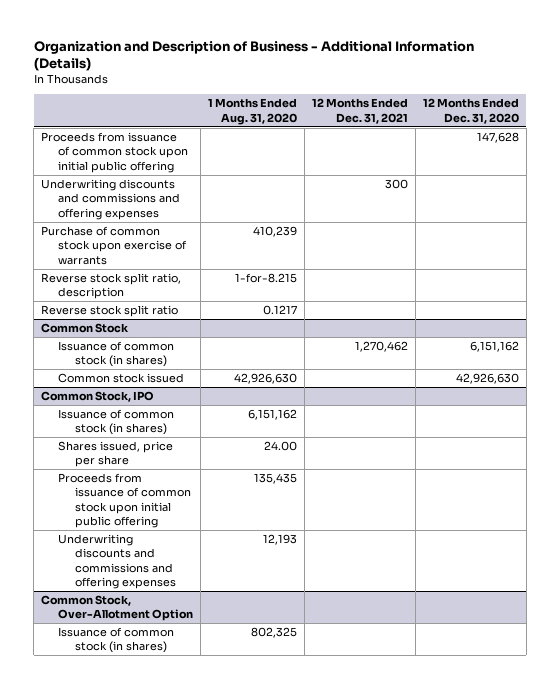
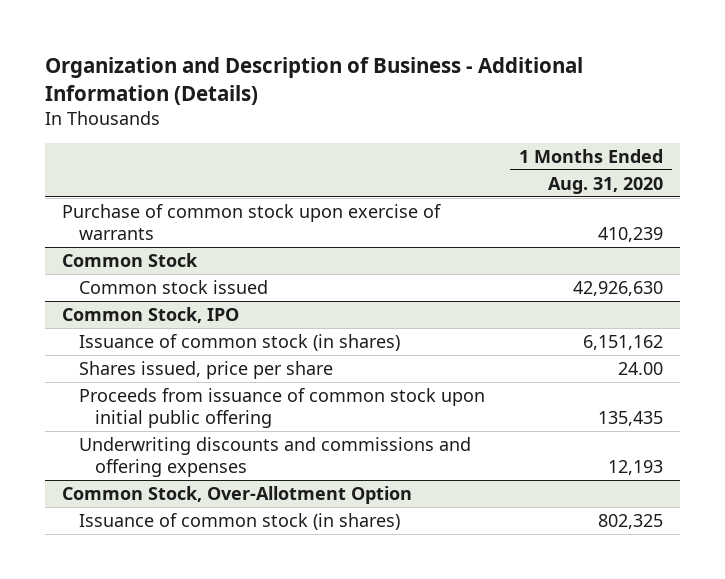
[311,98,408,124] 12 Months Ended Dec. 31, 2021 -> none
[422,98,519,124] 12 Months Ended Dec. 31, 2020 -> none
[41,132,188,173] Proceeds from issuance of common stock upon initial public offering -> none
[41,179,180,220] Underwriting discounts and commissions and offering expenses -> none
[41,273,182,300] Reverse stock split ratio, description -> none
[41,305,179,318] Reverse stock split ratio -> none
[57,341,174,368] Issuance of common stock (in shares) -> none

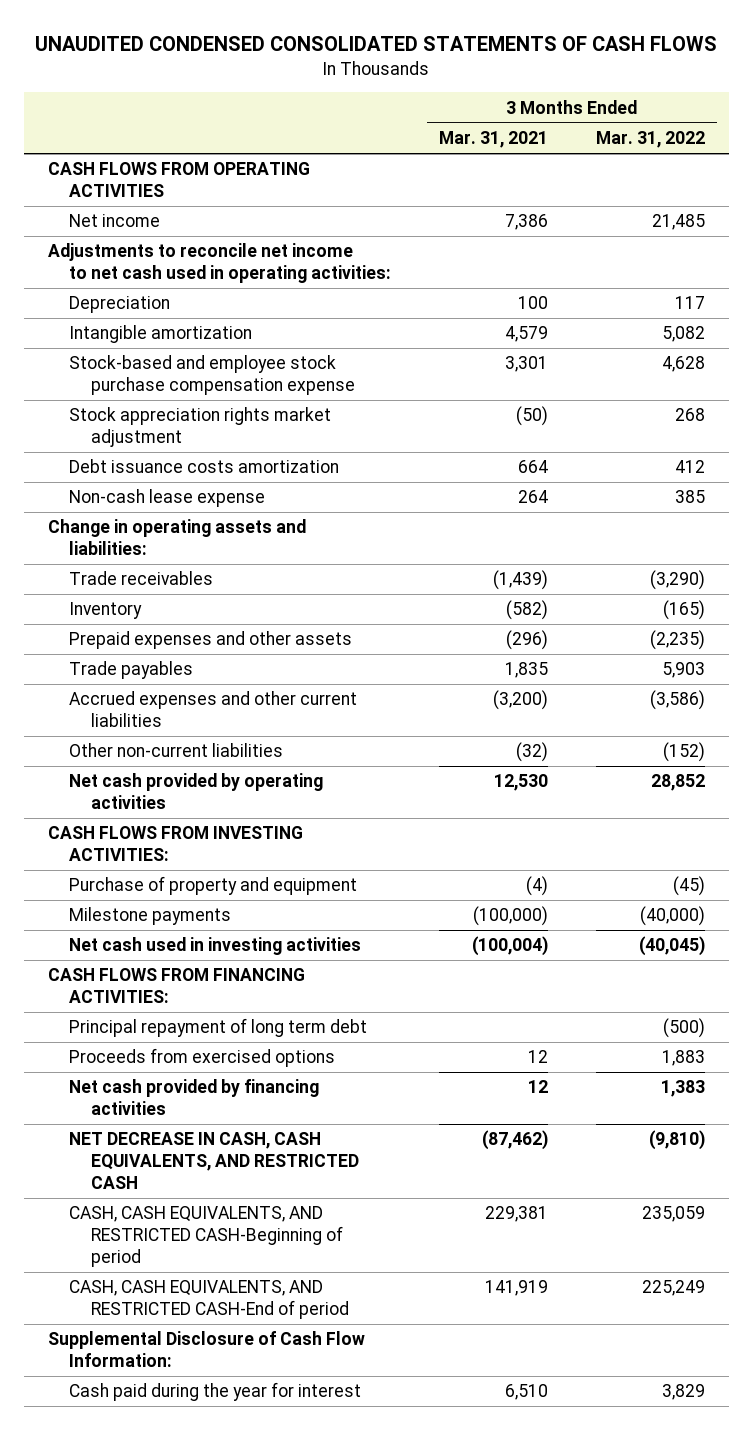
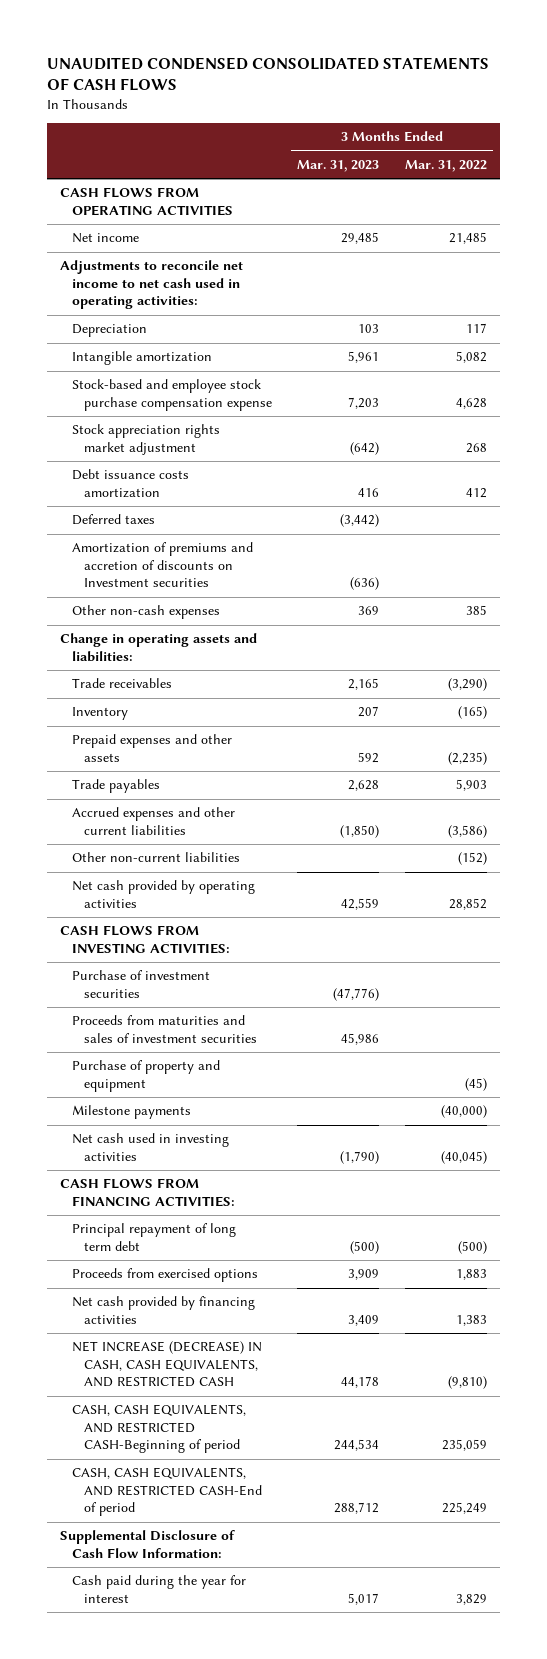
[439,130,549,148] Mar. 31, 2021 -> none
none -> [297,159,380,172] Mar. 31, 2023
none -> [71,514,155,526] Deferred taxes
none -> [71,542,253,588] Amortization of premiums and accretion of discounts on Investment securities
[69,489,266,508] Non-cash lease expense -> [71,605,220,620] Other non-cash expenses
none -> [71,970,210,998] Purchase of investment securities
none -> [71,1015,257,1043] Proceeds from maturities and sales of investment securities
[69,1132,360,1190] NET DECREASE IN CASH, CASH EQUIVALENTS, AND RESTRICTED CASH -> [71,1341,262,1388] NET INCREASE (DECREASE) IN CASH, CASH EQUIVALENTS, AND RESTRICTED CASH

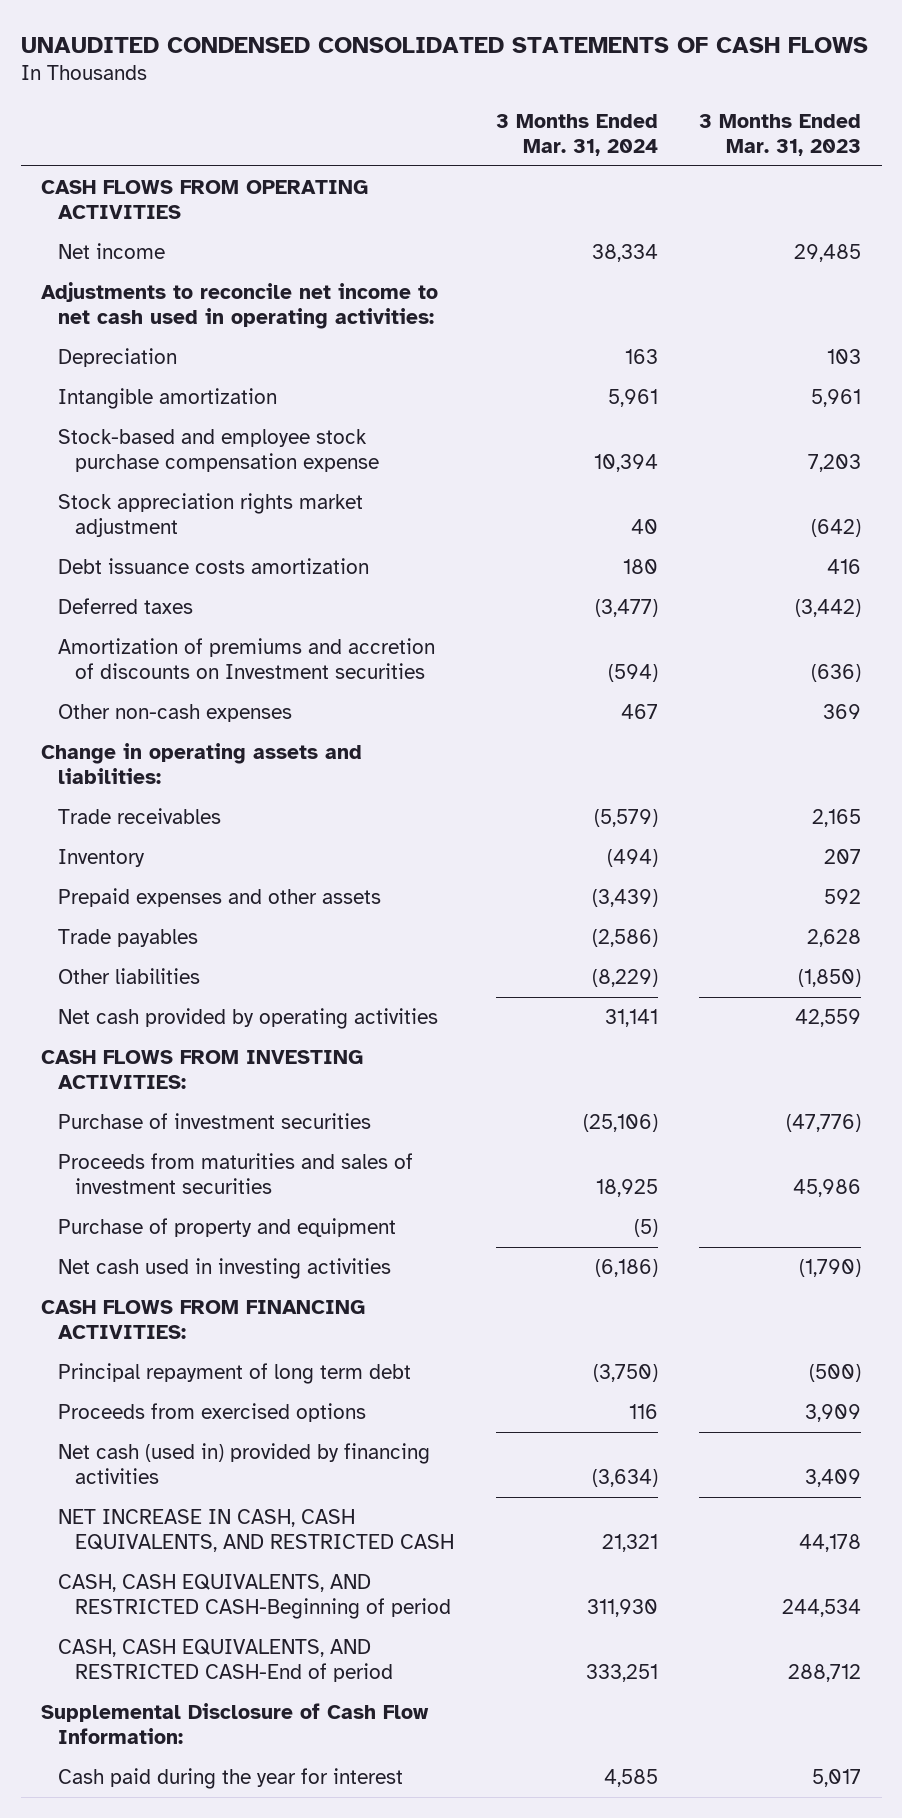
[404,159,487,172] Mar. 31, 2022 -> none
none -> [495,113,658,156] 3 Months Ended Mar. 31, 2024
[71,852,240,863] Other non-current liabilities -> none
[71,807,235,835] Accrued expenses and other current liabilities -> [58,968,201,985] Other liabilities
[71,1105,191,1120] Milestone payments -> none
[71,1296,255,1324] Net cash provided by financing activities -> [58,1443,431,1484] Net cash (used in) provided by financing activities
[71,1341,262,1388] NET INCREASE (DECREASE) IN CASH, CASH EQUIVALENTS, AND RESTRICTED CASH -> [58,1509,455,1552] NET INCREASE IN CASH, CASH EQUIVALENTS, AND RESTRICTED CASH

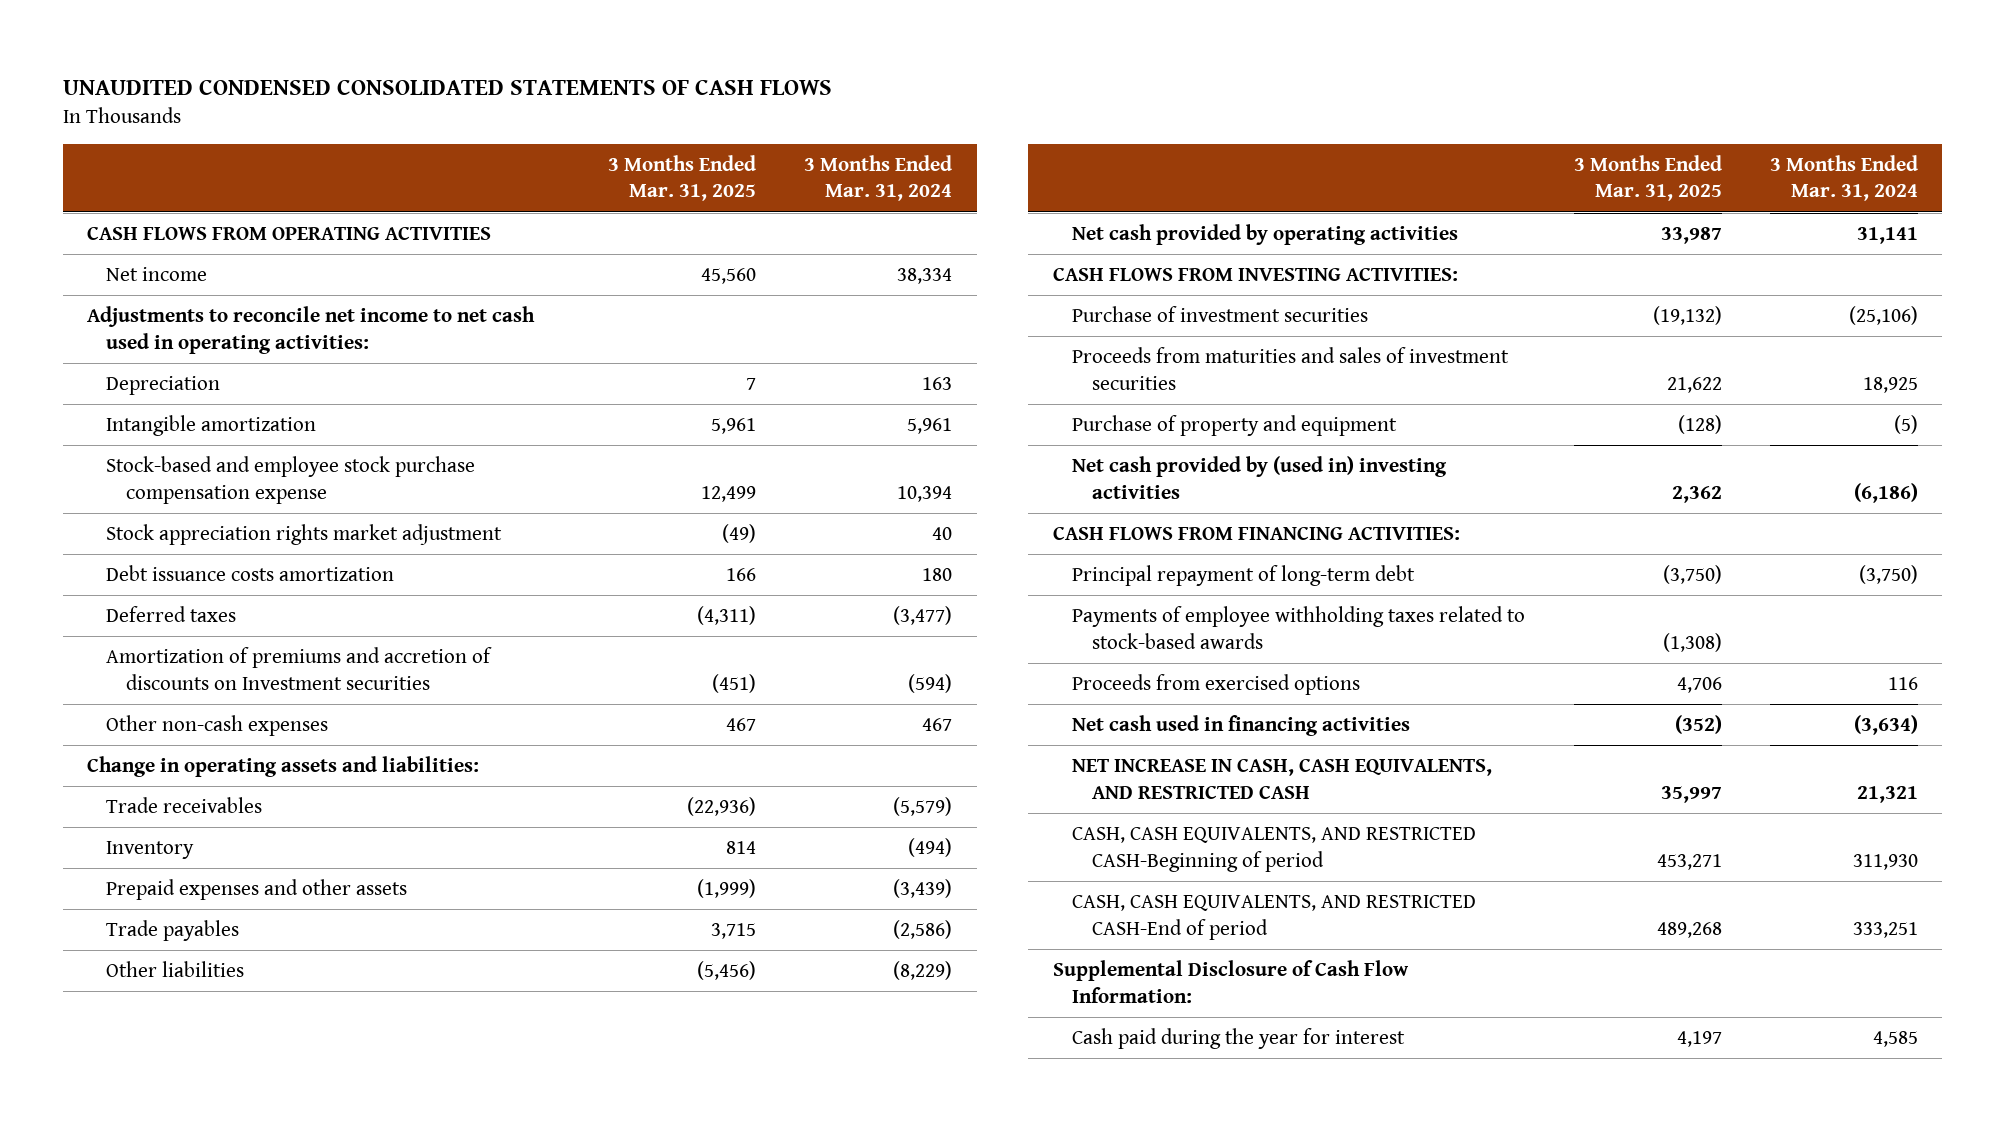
[698,113,861,156] 3 Months Ended Mar. 31, 2023 -> none
none -> [607,154,756,202] 3 Months Ended Mar. 31, 2025
[58,1258,392,1280] Net cash used in investing activities -> [1072,456,1448,499] Net cash provided by (used in) investing activities
[58,1363,412,1385] Principal repayment of long term debt -> [1072,565,1416,587] Principal repayment of long-term debt
none -> [1072,606,1526,649] Payments of employee withholding taxes related to stock-based awards
[58,1443,431,1484] Net cash (used in) provided by financing activities -> [1072,715,1411,737] Net cash used in financing activities

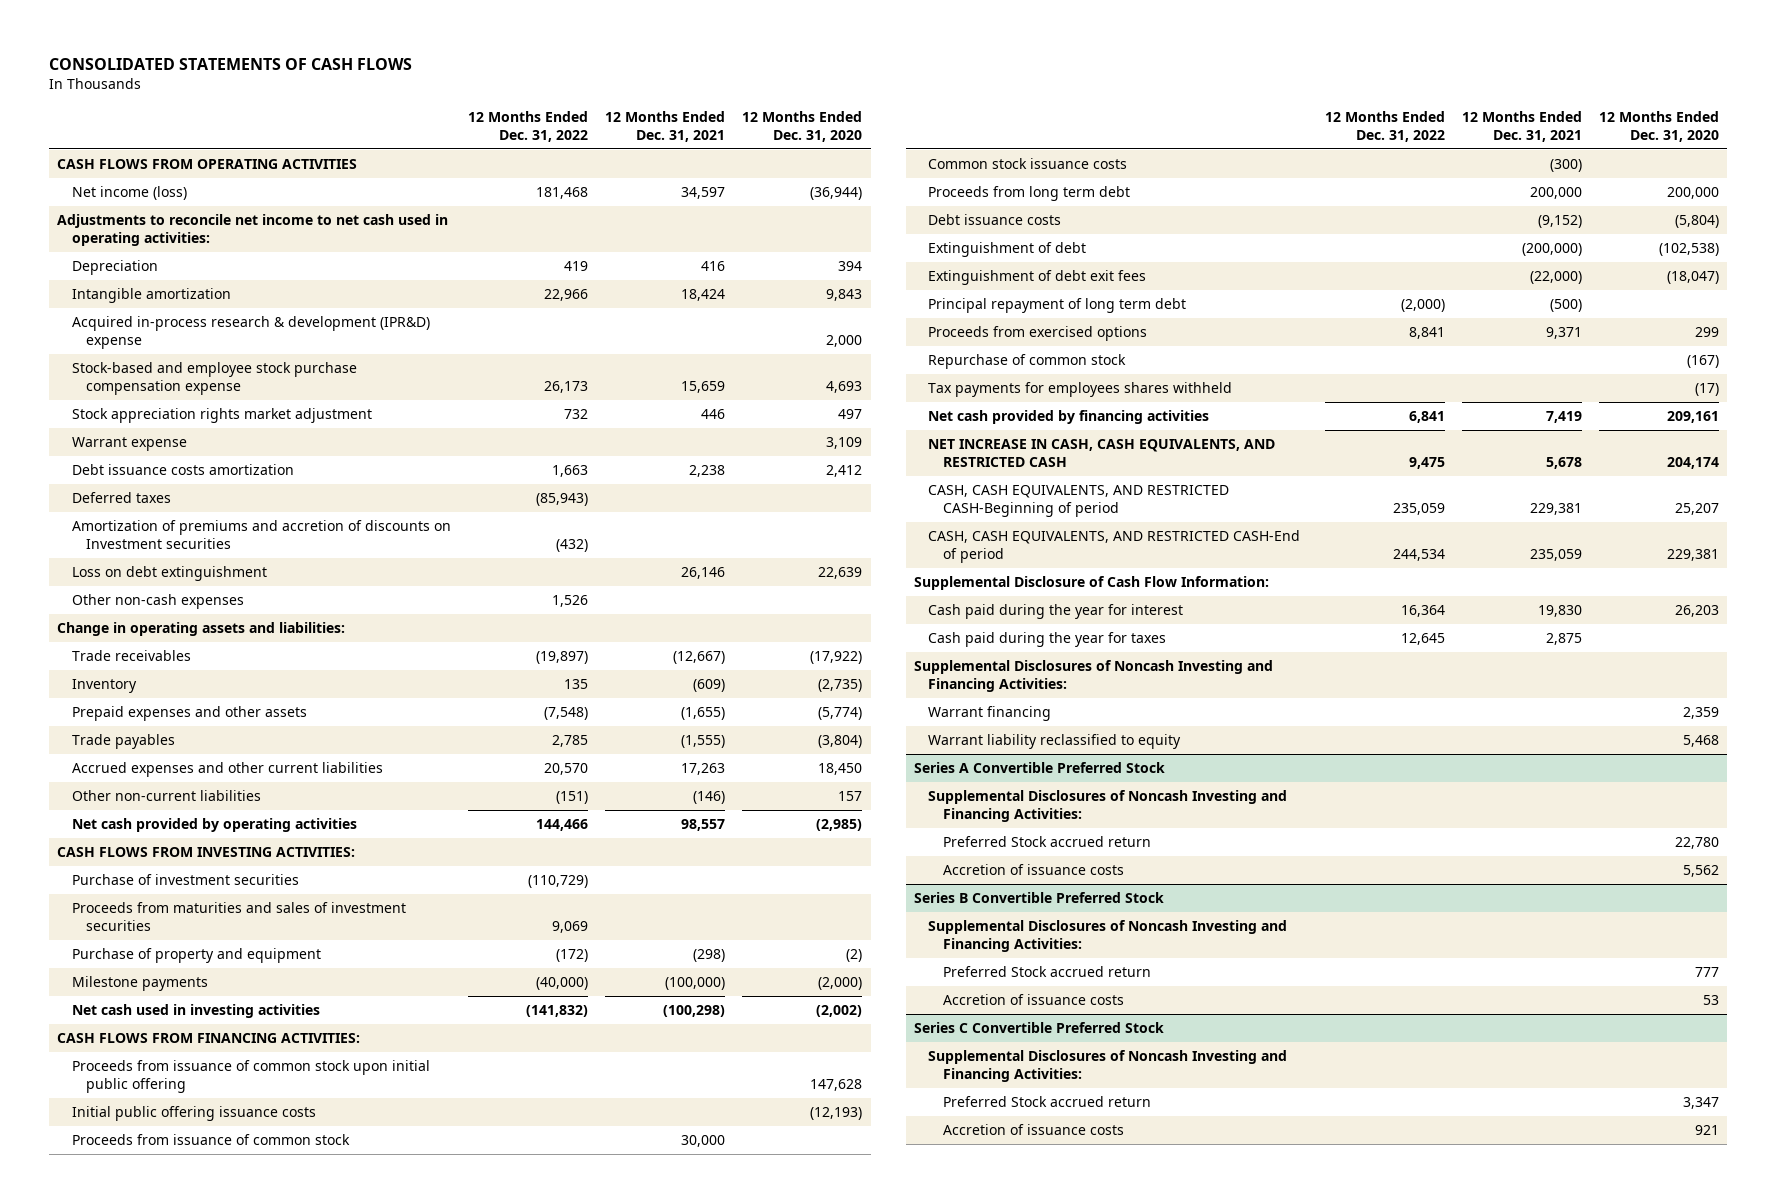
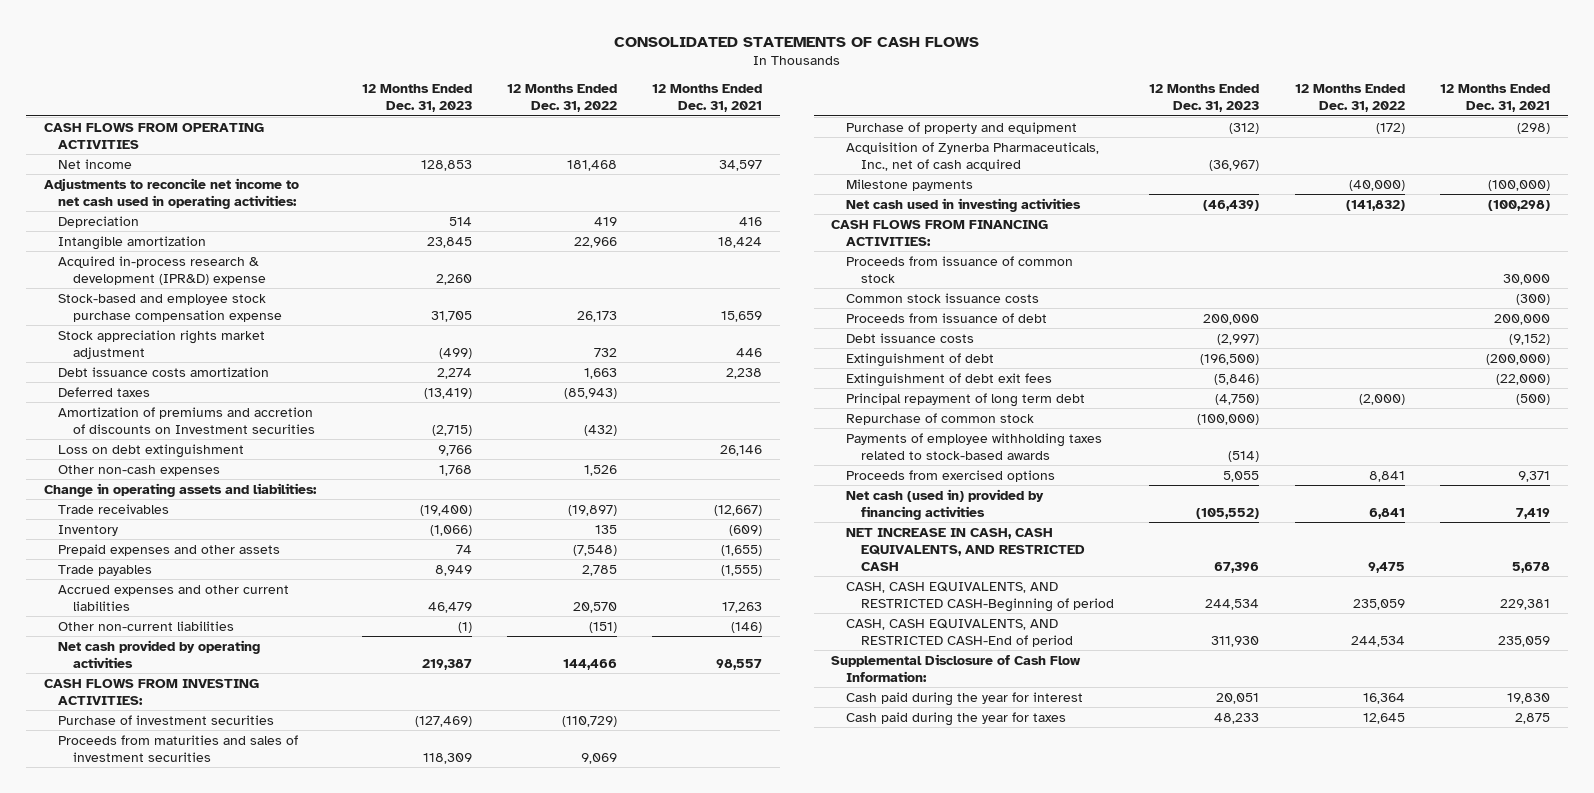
[742,111,863,143] 12 Months Ended Dec. 31, 2020 -> none
none -> [361,84,472,113] 12 Months Ended Dec. 31, 2023
[71,185,187,200] Net income (loss) -> [58,158,133,169] Net income
[71,436,187,451] Warrant expense -> none
none -> [846,141,1100,171] Acquisition of Zynerba Pharmaceuticals, Inc., net of cash acquired
[71,1059,430,1093] Proceeds from issuance of common stock upon initial public offering -> none
[71,1105,316,1121] Initial public offering issuance costs -> none
[928,185,1131,201] Proceeds from long term debt -> [846,312,1048,323] Proceeds from issuance of debt
[928,381,1233,397] Tax payments for employees shares withheld -> [846,432,1103,460] Payments of employee withholding taxes related to stock-based awards
[928,325,1148,341] Proceeds from exercised options -> [846,469,1056,482] Proceeds from exercised options
[928,409,1210,424] Net cash provided by financing activities -> [846,488,1045,520] Net cash (used in) provided by financing activities
[914,659,1274,692] Supplemental Disclosures of Noncash Investing and Financing Activities: -> none
[928,705,1052,721] Warrant financing -> none
[928,733,1182,749] Warrant liability reclassified to equity -> none
[914,761,1166,773] Series A Convertible Preferred Stock -> none
[928,789,1288,822] Supplemental Disclosures of Noncash Investing and Financing Activities: -> none
[942,835,1151,847] Preferred Stock accrued return -> none
[942,863,1124,875] Accretion of issuance costs -> none
[914,891,1165,903] Series B Convertible Preferred Stock -> none
[928,919,1288,952] Supplemental Disclosures of Noncash Investing and Financing Activities: -> none
[942,965,1151,977] Preferred Stock accrued return -> none
[942,993,1124,1005] Accretion of issuance costs -> none
[914,1021,1165,1033] Series C Convertible Preferred Stock -> none
[928,1049,1288,1082] Supplemental Disclosures of Noncash Investing and Financing Activities: -> none
[942,1095,1151,1107] Preferred Stock accrued return -> none
[942,1123,1124,1135] Accretion of issuance costs -> none

